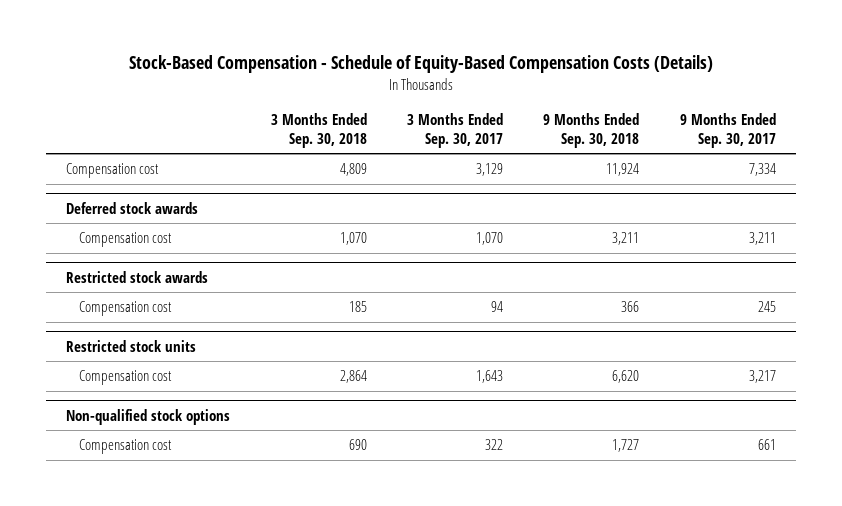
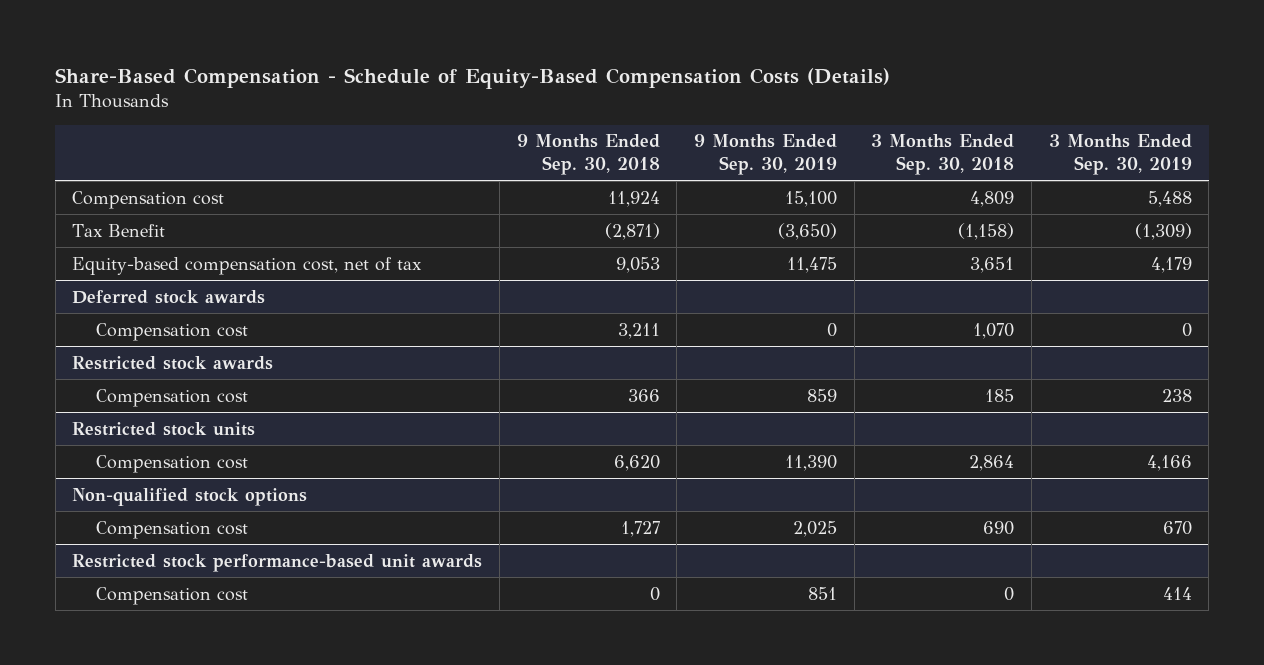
[128,55,713,74] Stock-Based Compensation - Schedule of Equity-Based Compensation Costs (Details) -> [55,67,891,89] Share-Based Compensation - Schedule of Equity-Based Compensation Costs (Details)
[406,112,503,148] 3 Months Ended Sep. 30, 2017 -> none
[679,112,776,148] 9 Months Ended Sep. 30, 2017 -> none
none -> [694,134,838,175] 9 Months Ended Sep. 30, 2019
none -> [1048,134,1192,175] 3 Months Ended Sep. 30, 2019
none -> [72,223,166,237] Tax Benefit
none -> [72,256,423,275] Equity-based compensation cost, net of tax
none -> [72,553,483,572] Restricted stock performance-based unit awards
none -> [96,586,249,605] Compensation cost

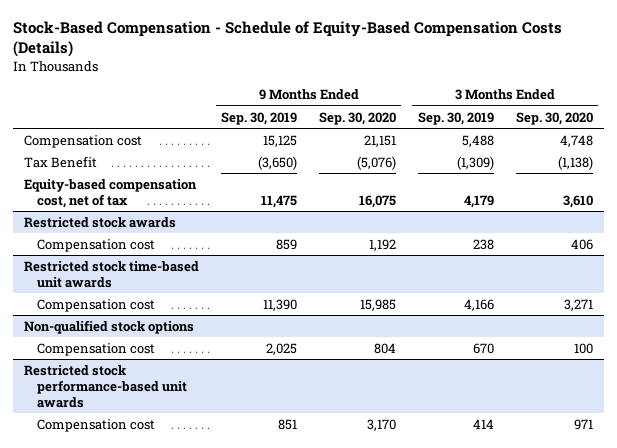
[55,67,891,89] Share-Based Compensation - Schedule of Equity-Based Compensation Costs (Details) -> [13,21,563,58] Stock-Based Compensation - Schedule of Equity-Based Compensation Costs (Details)
[516,134,660,175] 9 Months Ended Sep. 30, 2018 -> none
[871,134,1015,175] 3 Months Ended Sep. 30, 2018 -> none
none -> [318,111,396,125] Sep. 30, 2020
none -> [515,111,593,125] Sep. 30, 2020
[785,190,838,207] 15,100 -> [263,134,298,147] 15,125
[72,289,266,304] Deferred stock awards -> none
[96,322,249,341] Compensation cost -> none
[72,421,256,436] Restricted stock units -> [24,260,200,288] Restricted stock time-based unit awards

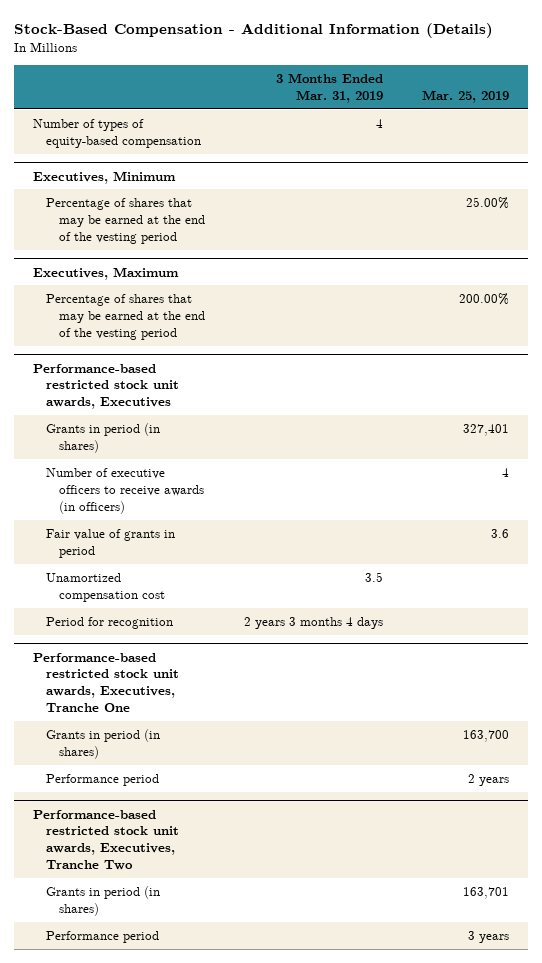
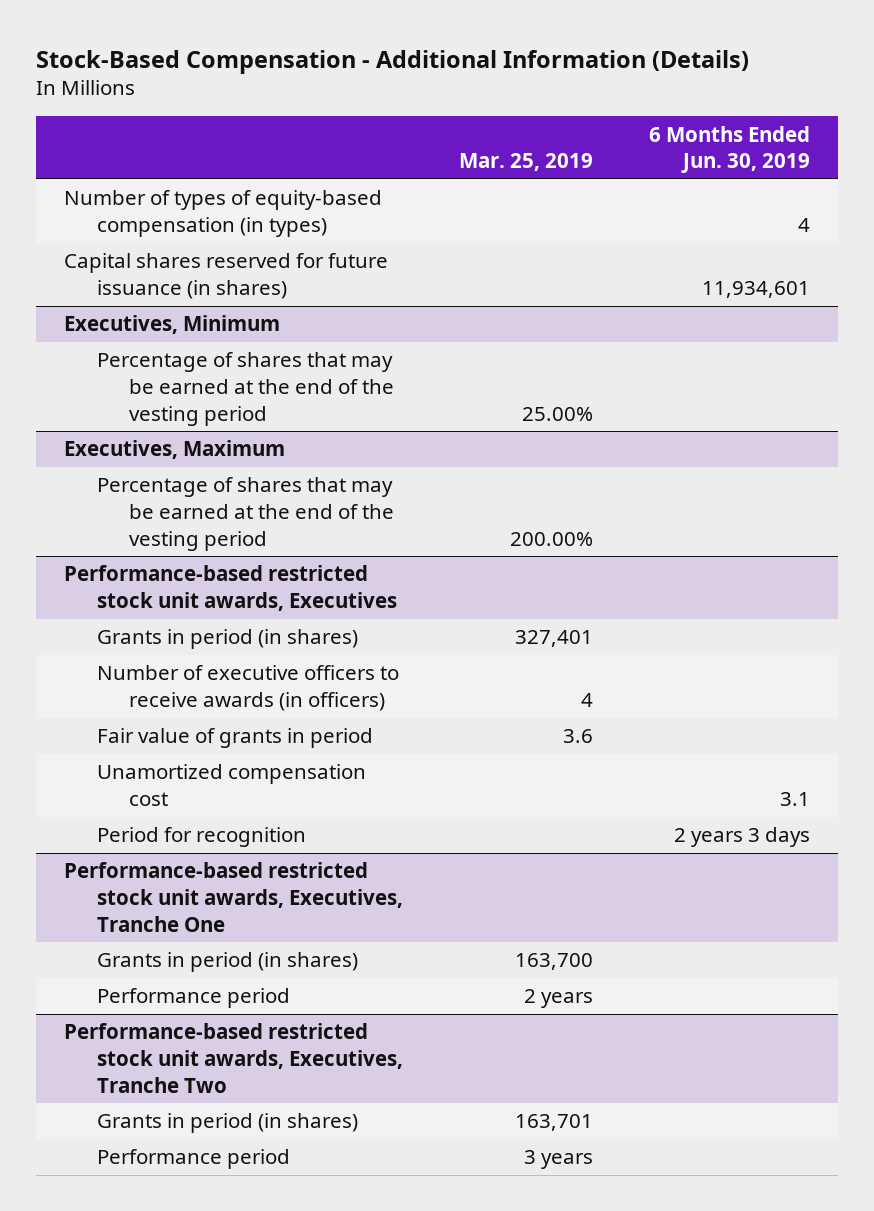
[275,72,383,103] 3 Months Ended Mar. 31, 2019 -> none
none -> [649,125,811,174] 6 Months Ended Jun. 30, 2019
[32,119,201,149] Number of types of equity-based compensation -> [63,190,382,238] Number of types of equity-based compensation (in types)
none -> [63,253,388,300] Capital shares reserved for future issuance (in shares)

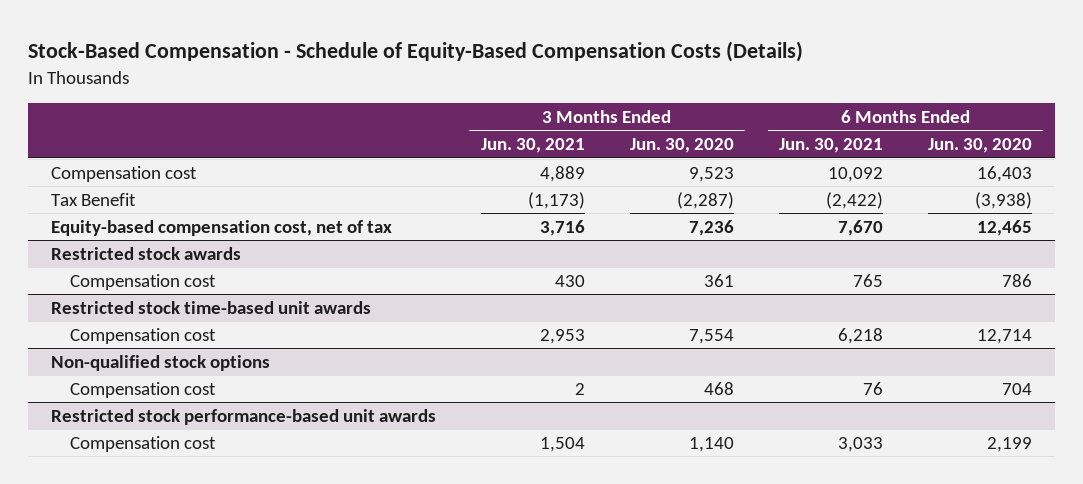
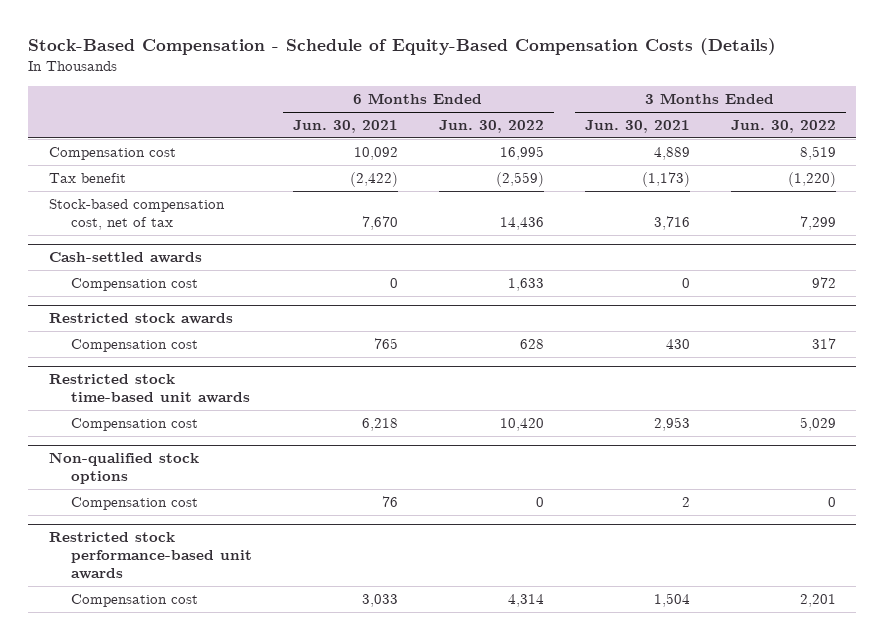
[629,138,734,154] Jun. 30, 2020 -> none
[928,138,1033,154] Jun. 30, 2020 -> none
none -> [438,120,544,134] Jun. 30, 2022
none -> [730,120,836,134] Jun. 30, 2022
[50,192,136,206] Tax Benefit -> [48,172,126,183] Tax benefit
[50,219,392,236] Equity-based compensation cost, net of tax -> [48,198,225,231] Stock-based compensation cost, net of tax
none -> [48,252,202,264] Cash-settled awards
none -> [70,277,198,291] Compensation cost

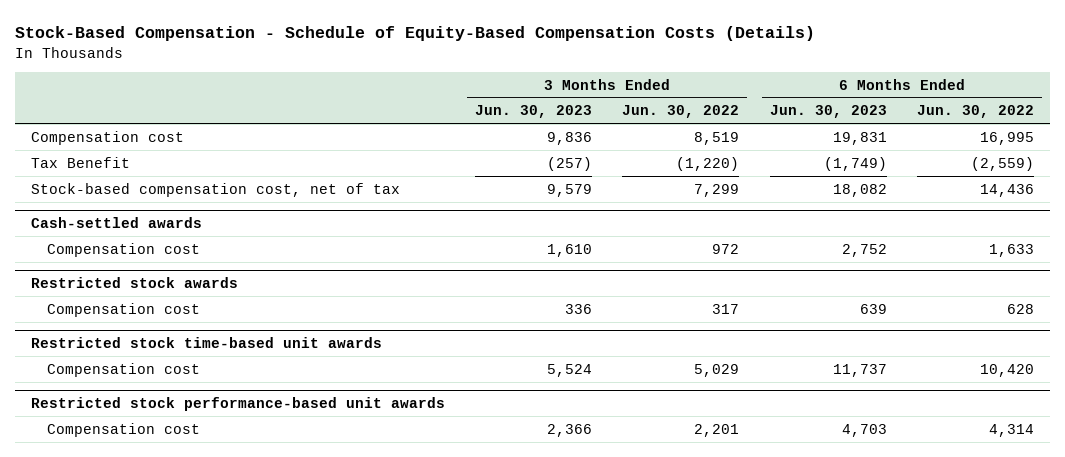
[292,120,398,134] Jun. 30, 2021 -> none
[584,120,690,134] Jun. 30, 2021 -> none
none -> [475,105,593,119] Jun. 30, 2023
none -> [769,105,887,119] Jun. 30, 2023
[48,172,126,183] Tax benefit -> [30,156,130,168] Tax Benefit
[48,452,199,485] Non-qualified stock options -> none
[70,496,198,510] Compensation cost -> none

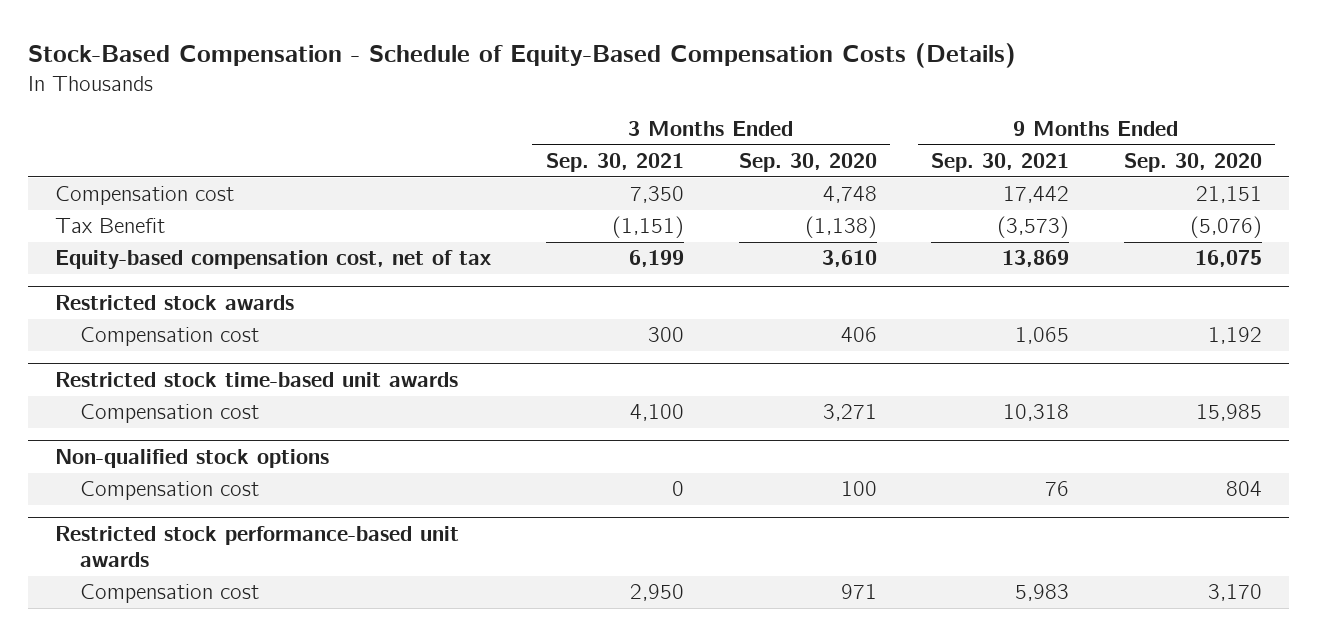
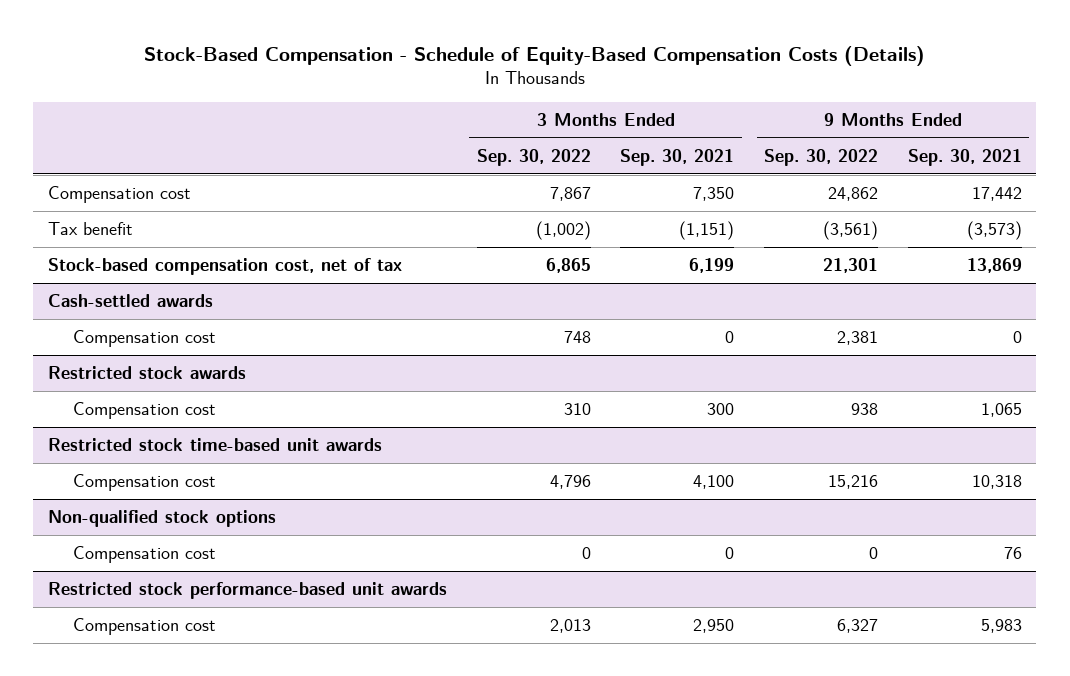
[738,153,877,173] Sep. 30, 2020 -> none
[1123,153,1262,173] Sep. 30, 2020 -> none
none -> [476,149,591,167] Sep. 30, 2022
none -> [763,149,878,167] Sep. 30, 2022
[55,218,166,234] Tax Benefit -> [48,222,134,236] Tax benefit
[55,250,492,270] Equity-based compensation cost, net of tax -> [48,258,403,276] Stock-based compensation cost, net of tax
none -> [48,294,214,308] Cash-settled awards
none -> [73,330,217,348] Compensation cost

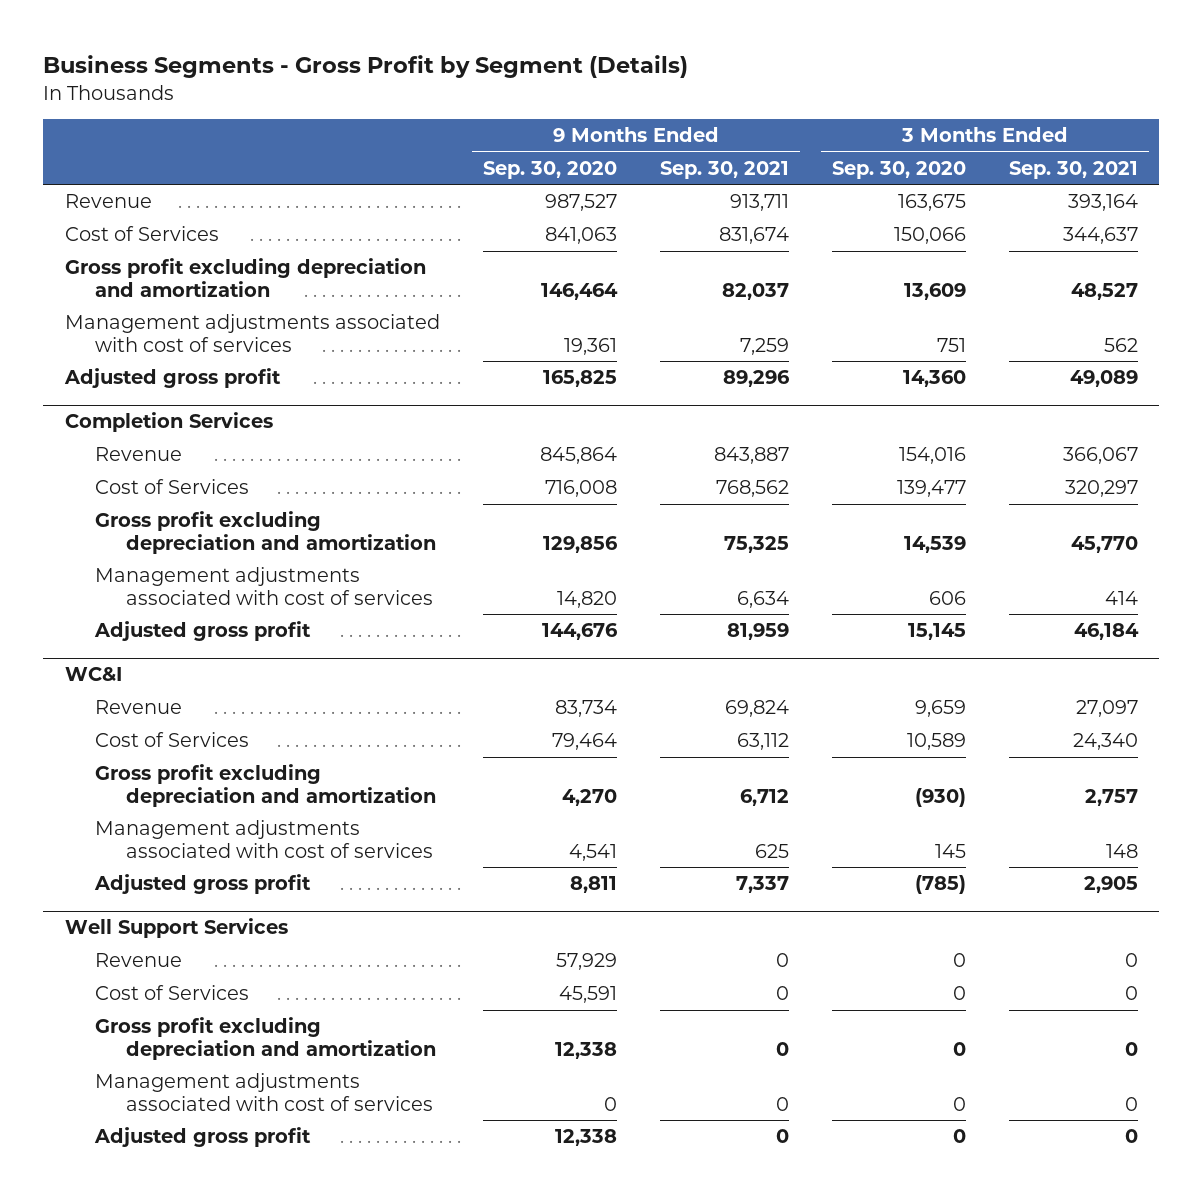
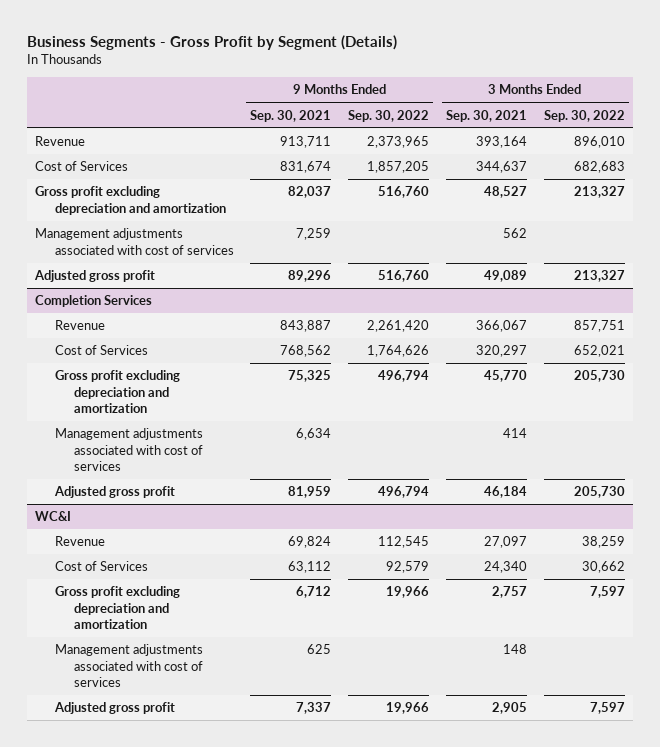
[482,160,617,179] Sep. 30, 2020 -> none
[831,160,966,179] Sep. 30, 2020 -> none
none -> [348,109,430,122] Sep. 30, 2022
none -> [543,109,625,122] Sep. 30, 2022
[64,918,288,939] Well Support Services -> none
[95,953,183,968] Revenue -> none
[95,985,250,1001] Cost of Services -> none
[95,1017,436,1060] Gross profit excluding depreciation and amortization -> none
[95,1073,433,1111] Management adjustments associated with cost of services -> none
[94,1127,312,1148] Adjusted gross profit -> none

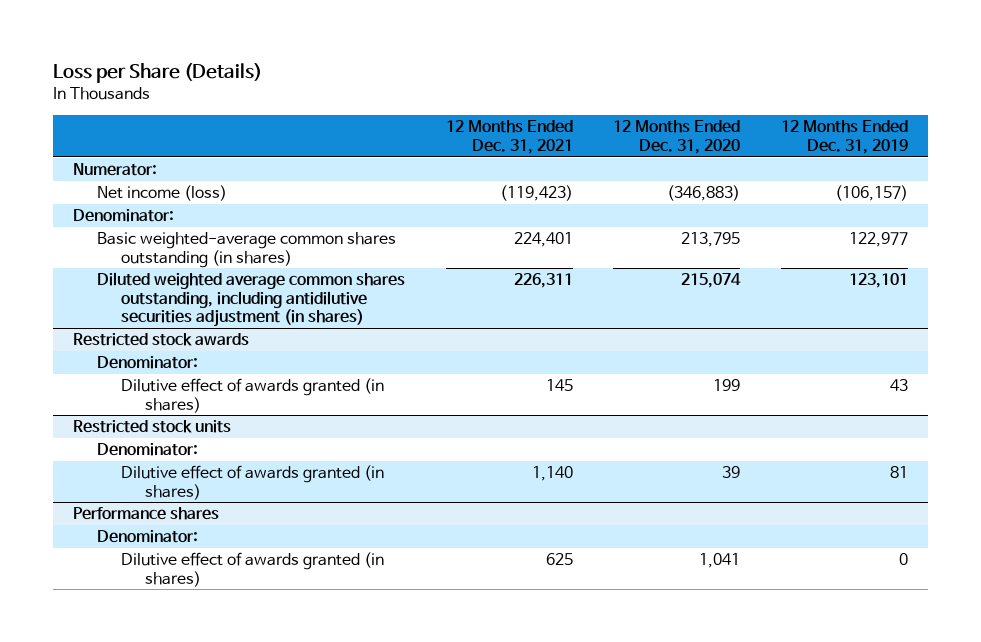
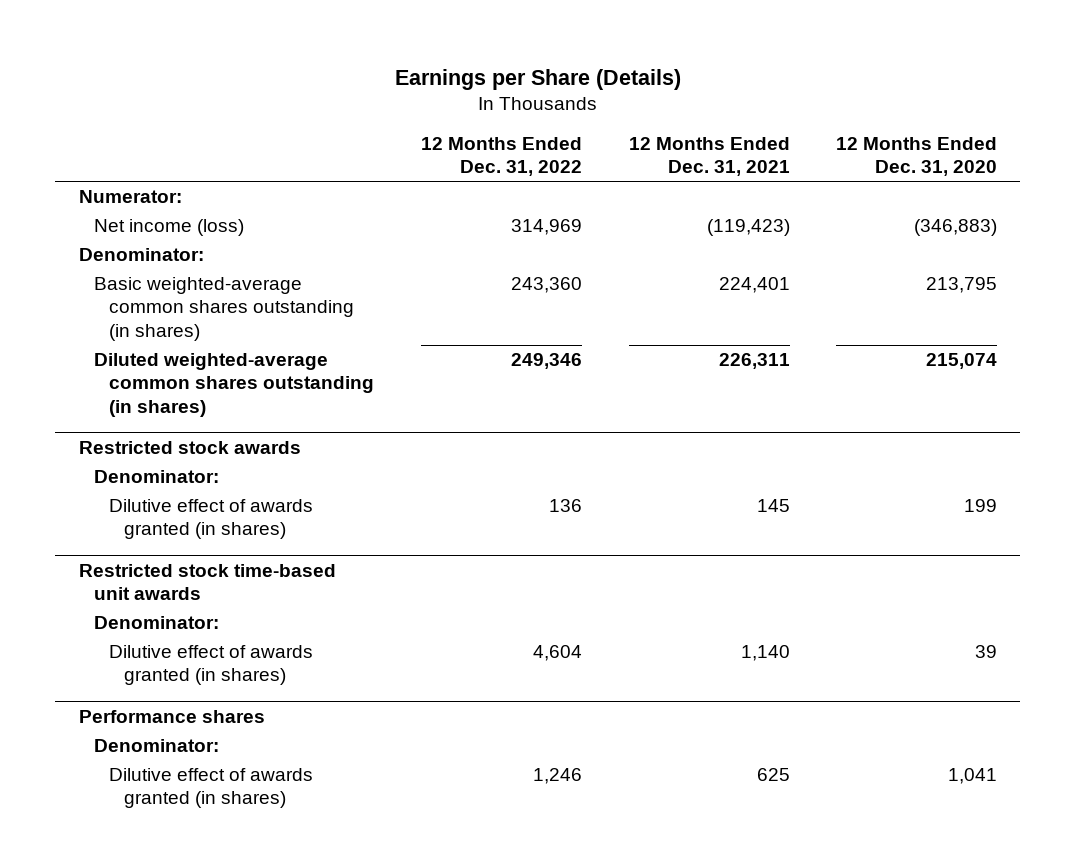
[52,62,262,83] Loss per Share (Details) -> [394,68,681,90] Earnings per Share (Details)
[780,120,908,155] 12 Months Ended Dec. 31, 2019 -> none
none -> [420,136,582,177] 12 Months Ended Dec. 31, 2022
[97,272,406,328] Diluted weighted average common shares outstanding, including antidilutive securities adjustment (in shares) -> [93,353,375,417] Diluted weighted-average common shares outstanding (in shares)
[73,420,232,434] Restricted stock units -> [78,563,336,601] Restricted stock time-based unit awards

